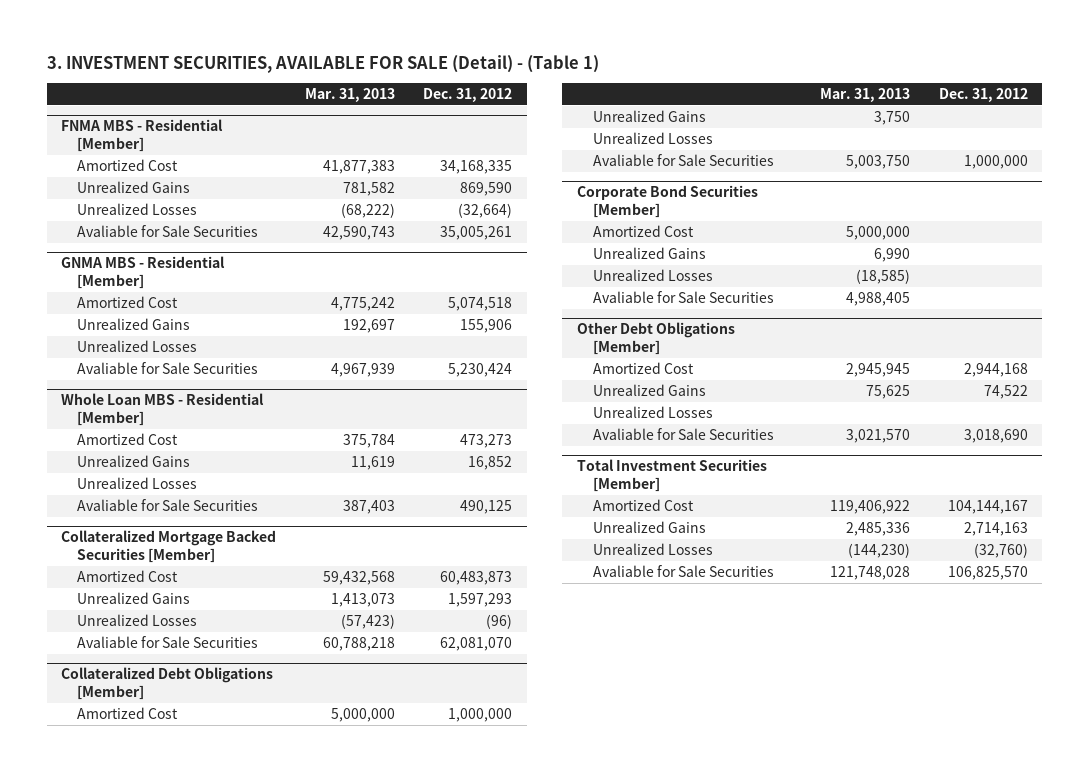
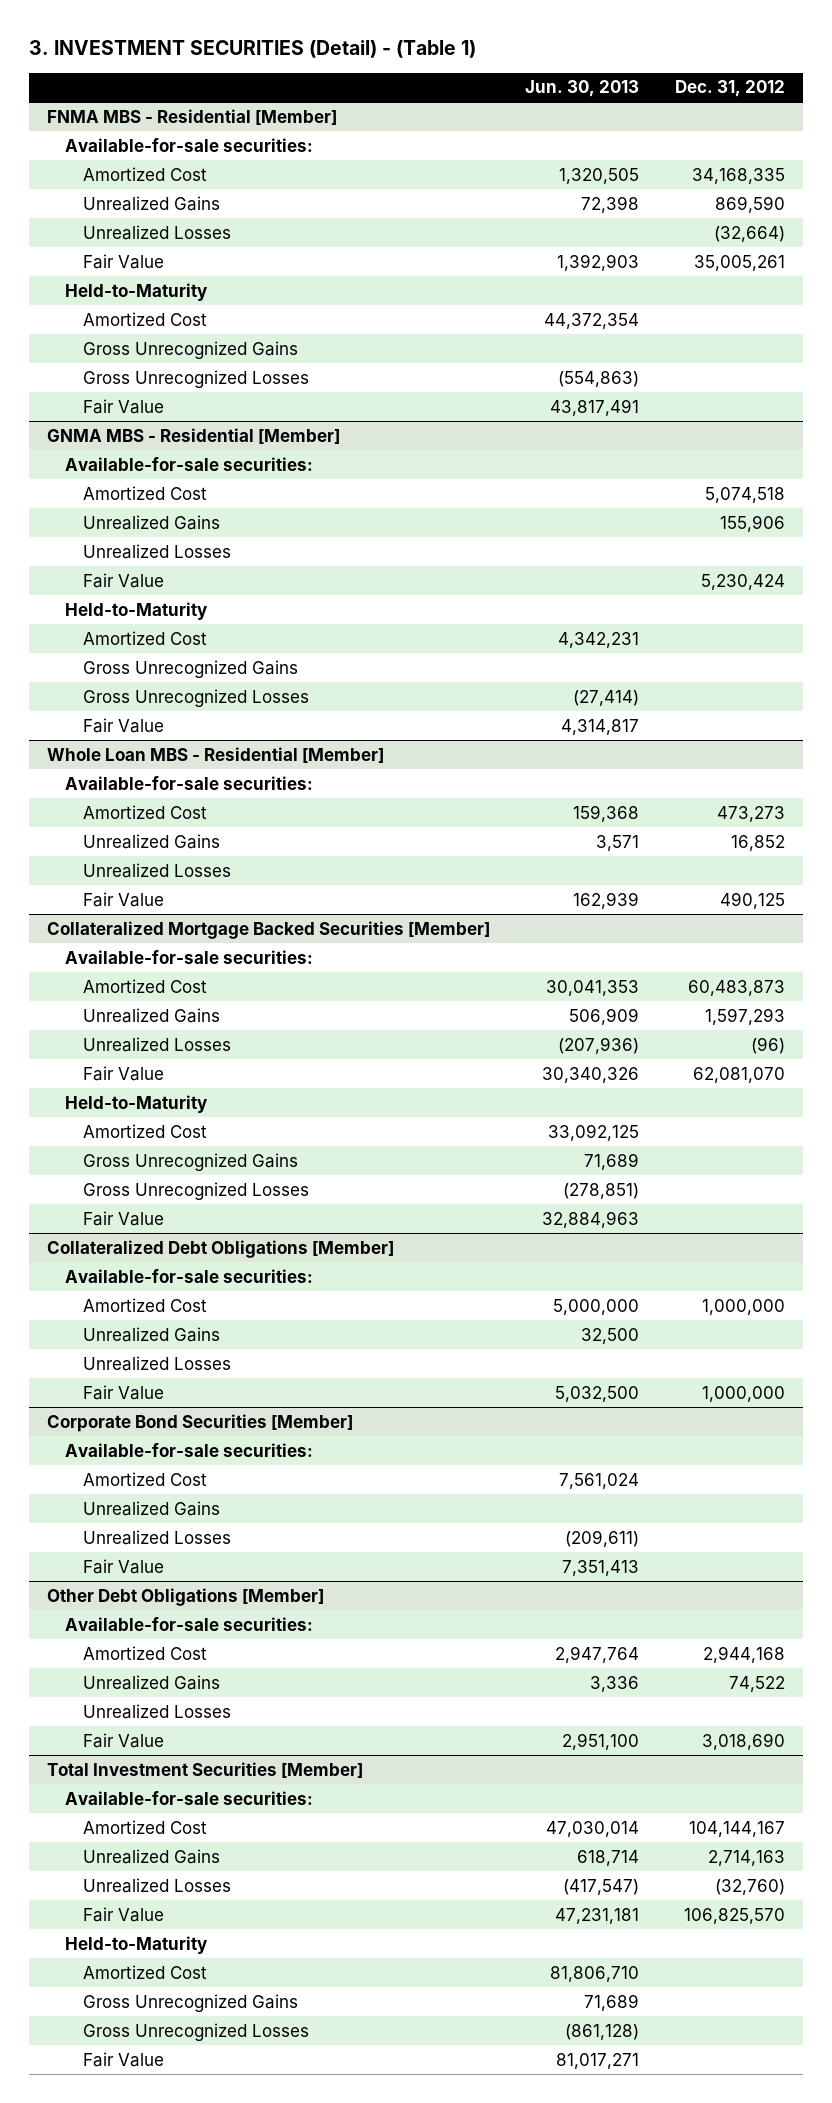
[46,54,599,73] 3. INVESTMENT SECURITIES, AVAILABLE FOR SALE (Detail) - (Table 1) -> [28,40,476,59] 3. INVESTMENT SECURITIES (Detail) - (Table 1)
[304,87,395,102] Mar. 31, 2013 -> none
none -> [525,80,640,98] Jun. 30, 2013
none -> [64,137,313,152] Available-for-sale securities:
[77,225,259,238] Avaliable for Sale Securities -> [82,253,164,269] Fair Value
none -> [64,282,207,301] Held-to-Maturity
none -> [82,311,207,326] Amortized Cost
none -> [82,340,298,359] Gross Unrecognized Gains
none -> [82,369,309,388] Gross Unrecognized Losses
none -> [82,398,164,414] Fair Value
none -> [64,456,313,471] Available-for-sale securities:
[77,362,259,375] Avaliable for Sale Securities -> [82,572,164,588] Fair Value
none -> [64,601,207,620] Held-to-Maturity
none -> [82,630,207,645] Amortized Cost
none -> [82,659,298,678] Gross Unrecognized Gains
none -> [82,688,309,707] Gross Unrecognized Losses
none -> [82,717,164,733] Fair Value
none -> [64,775,313,790] Available-for-sale securities:
[77,499,259,512] Avaliable for Sale Securities -> [82,891,164,907] Fair Value
none -> [64,949,313,964] Available-for-sale securities:
[77,636,259,649] Avaliable for Sale Securities -> [82,1065,164,1081] Fair Value
none -> [64,1094,207,1113] Held-to-Maturity
none -> [82,1123,207,1138] Amortized Cost
none -> [82,1152,298,1171] Gross Unrecognized Gains
none -> [82,1181,309,1200] Gross Unrecognized Losses
none -> [82,1210,164,1226] Fair Value
none -> [64,1268,313,1283] Available-for-sale securities:
[592,154,774,167] Avaliable for Sale Securities -> [82,1384,164,1400] Fair Value
none -> [64,1442,313,1457] Available-for-sale securities:
[592,291,774,304] Avaliable for Sale Securities -> [82,1558,164,1574] Fair Value
none -> [64,1616,313,1631] Available-for-sale securities:
[592,428,774,441] Avaliable for Sale Securities -> [82,1732,164,1748] Fair Value
none -> [64,1790,313,1805] Available-for-sale securities:
[592,565,774,578] Avaliable for Sale Securities -> [82,1906,164,1922] Fair Value
none -> [64,1935,207,1954] Held-to-Maturity
none -> [82,1964,207,1979] Amortized Cost
none -> [82,1993,298,2012] Gross Unrecognized Gains
none -> [82,2022,309,2041] Gross Unrecognized Losses
none -> [82,2051,164,2067] Fair Value

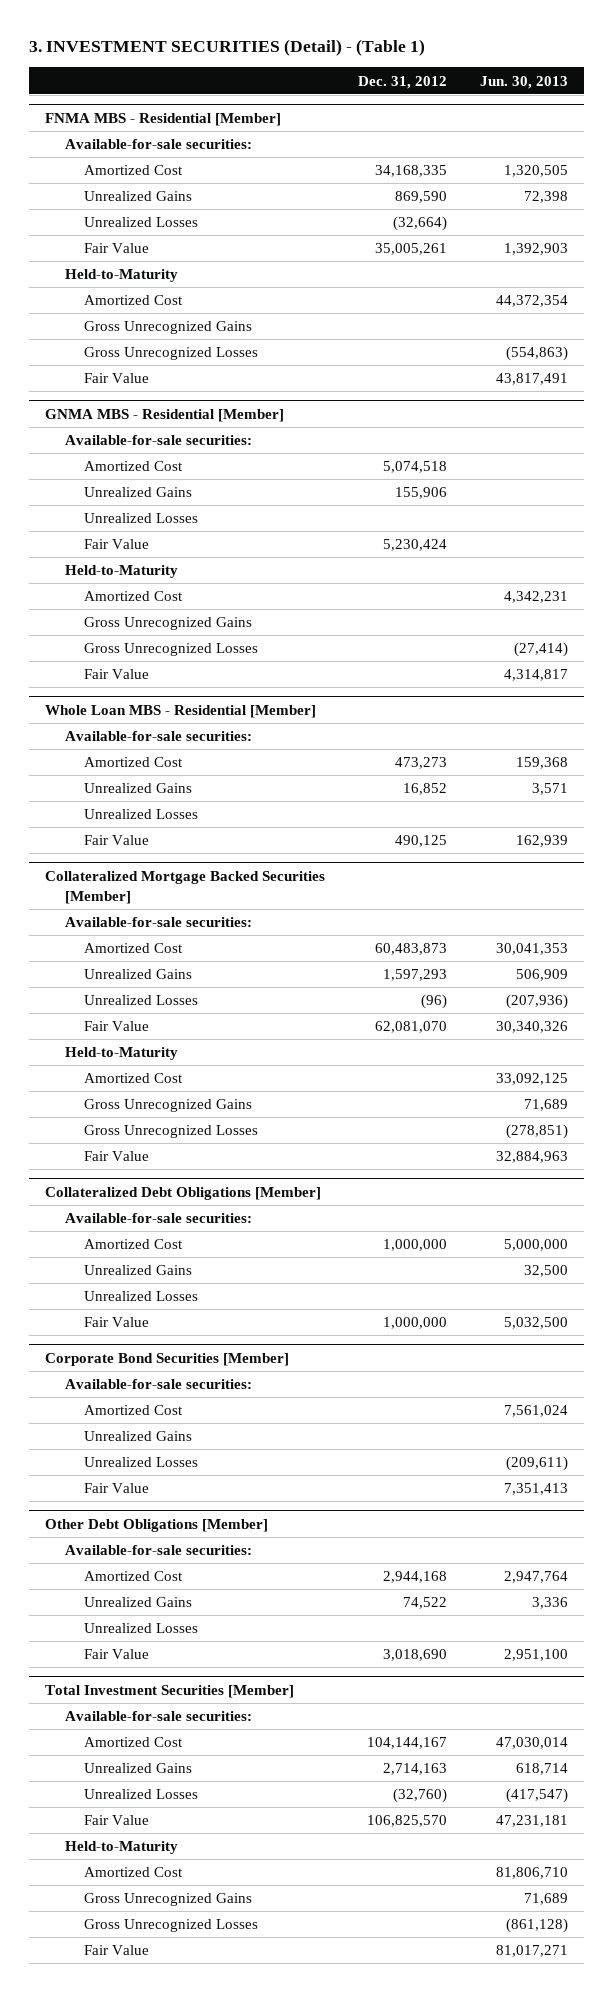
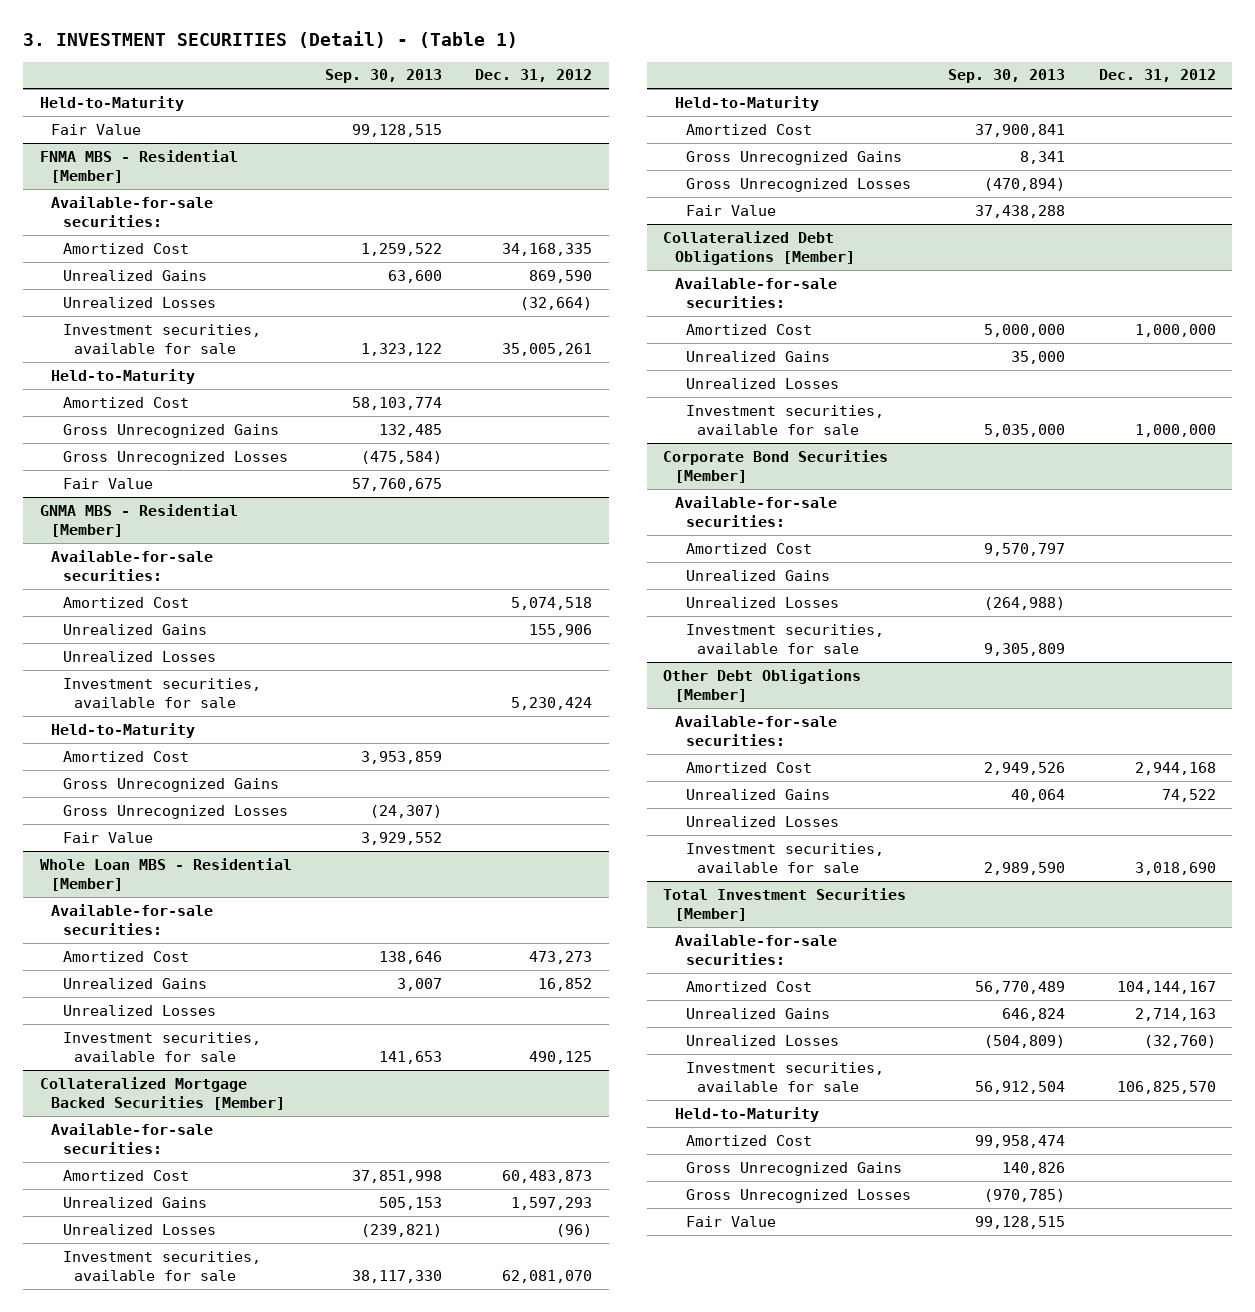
[479,75,568,89] Jun. 30, 2013 -> none
none -> [324,69,442,84] Sep. 30, 2013
none -> [39,95,184,111] Held-to-Maturity
none -> [51,123,142,135] Fair Value
[84,243,150,254] Fair Value -> [62,323,261,354] Investment securities, available for sale
[84,539,150,550] Fair Value -> [62,677,261,708] Investment securities, available for sale
[84,835,150,846] Fair Value -> [62,1031,261,1062] Investment securities, available for sale
[84,1021,150,1032] Fair Value -> [62,1250,261,1281] Investment securities, available for sale
[84,1317,150,1328] Fair Value -> [686,404,885,435] Investment securities, available for sale
[84,1483,150,1494] Fair Value -> [686,623,885,654] Investment securities, available for sale
[84,1649,150,1660] Fair Value -> [686,842,885,873] Investment securities, available for sale
[84,1815,150,1826] Fair Value -> [686,1061,885,1092] Investment securities, available for sale

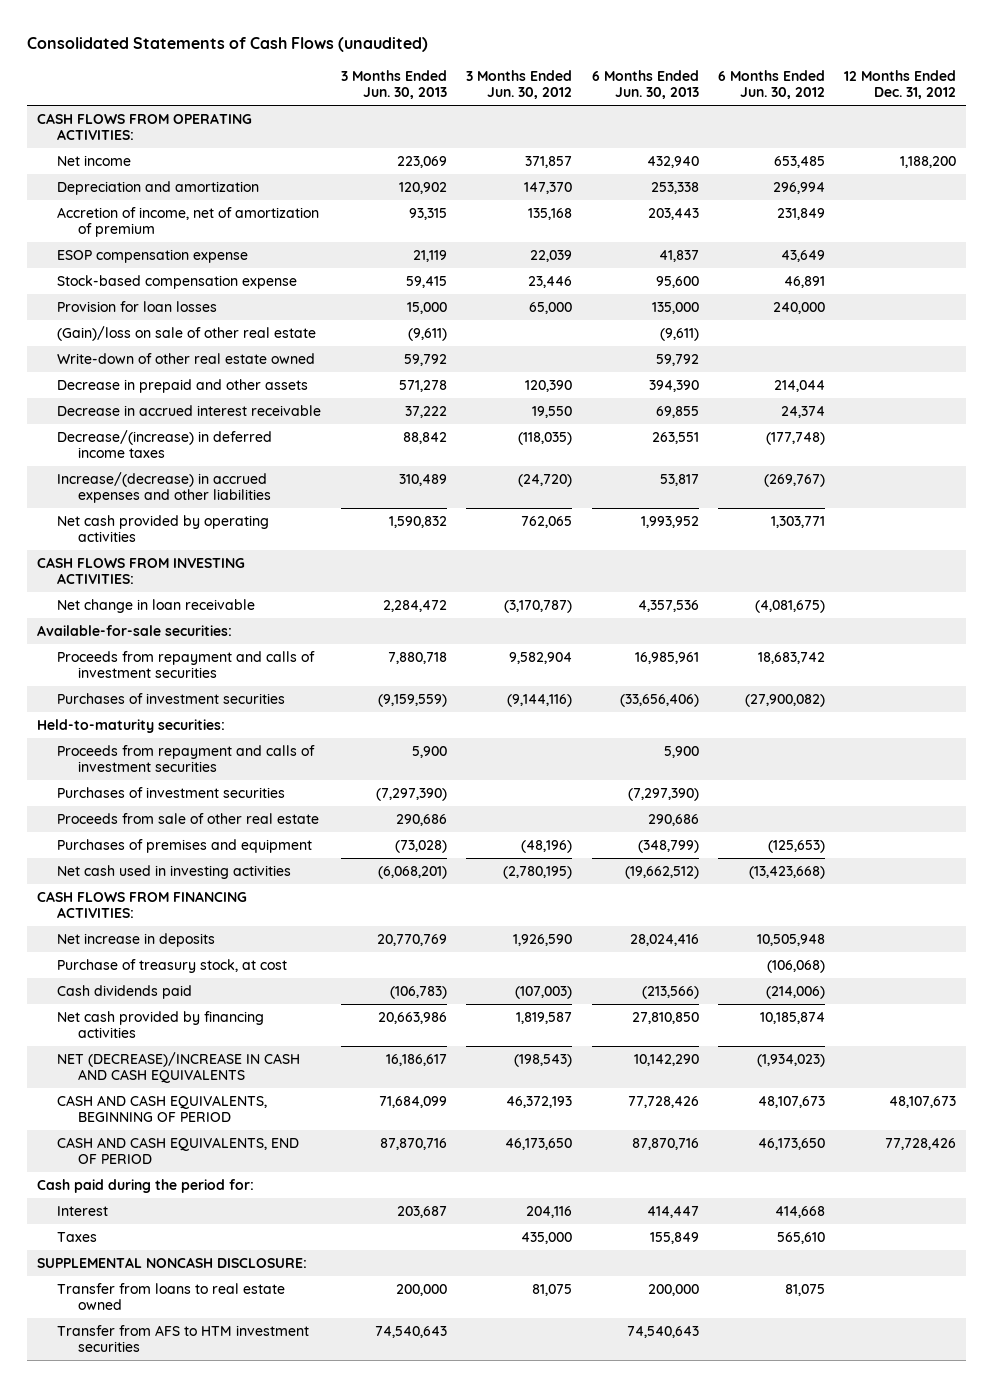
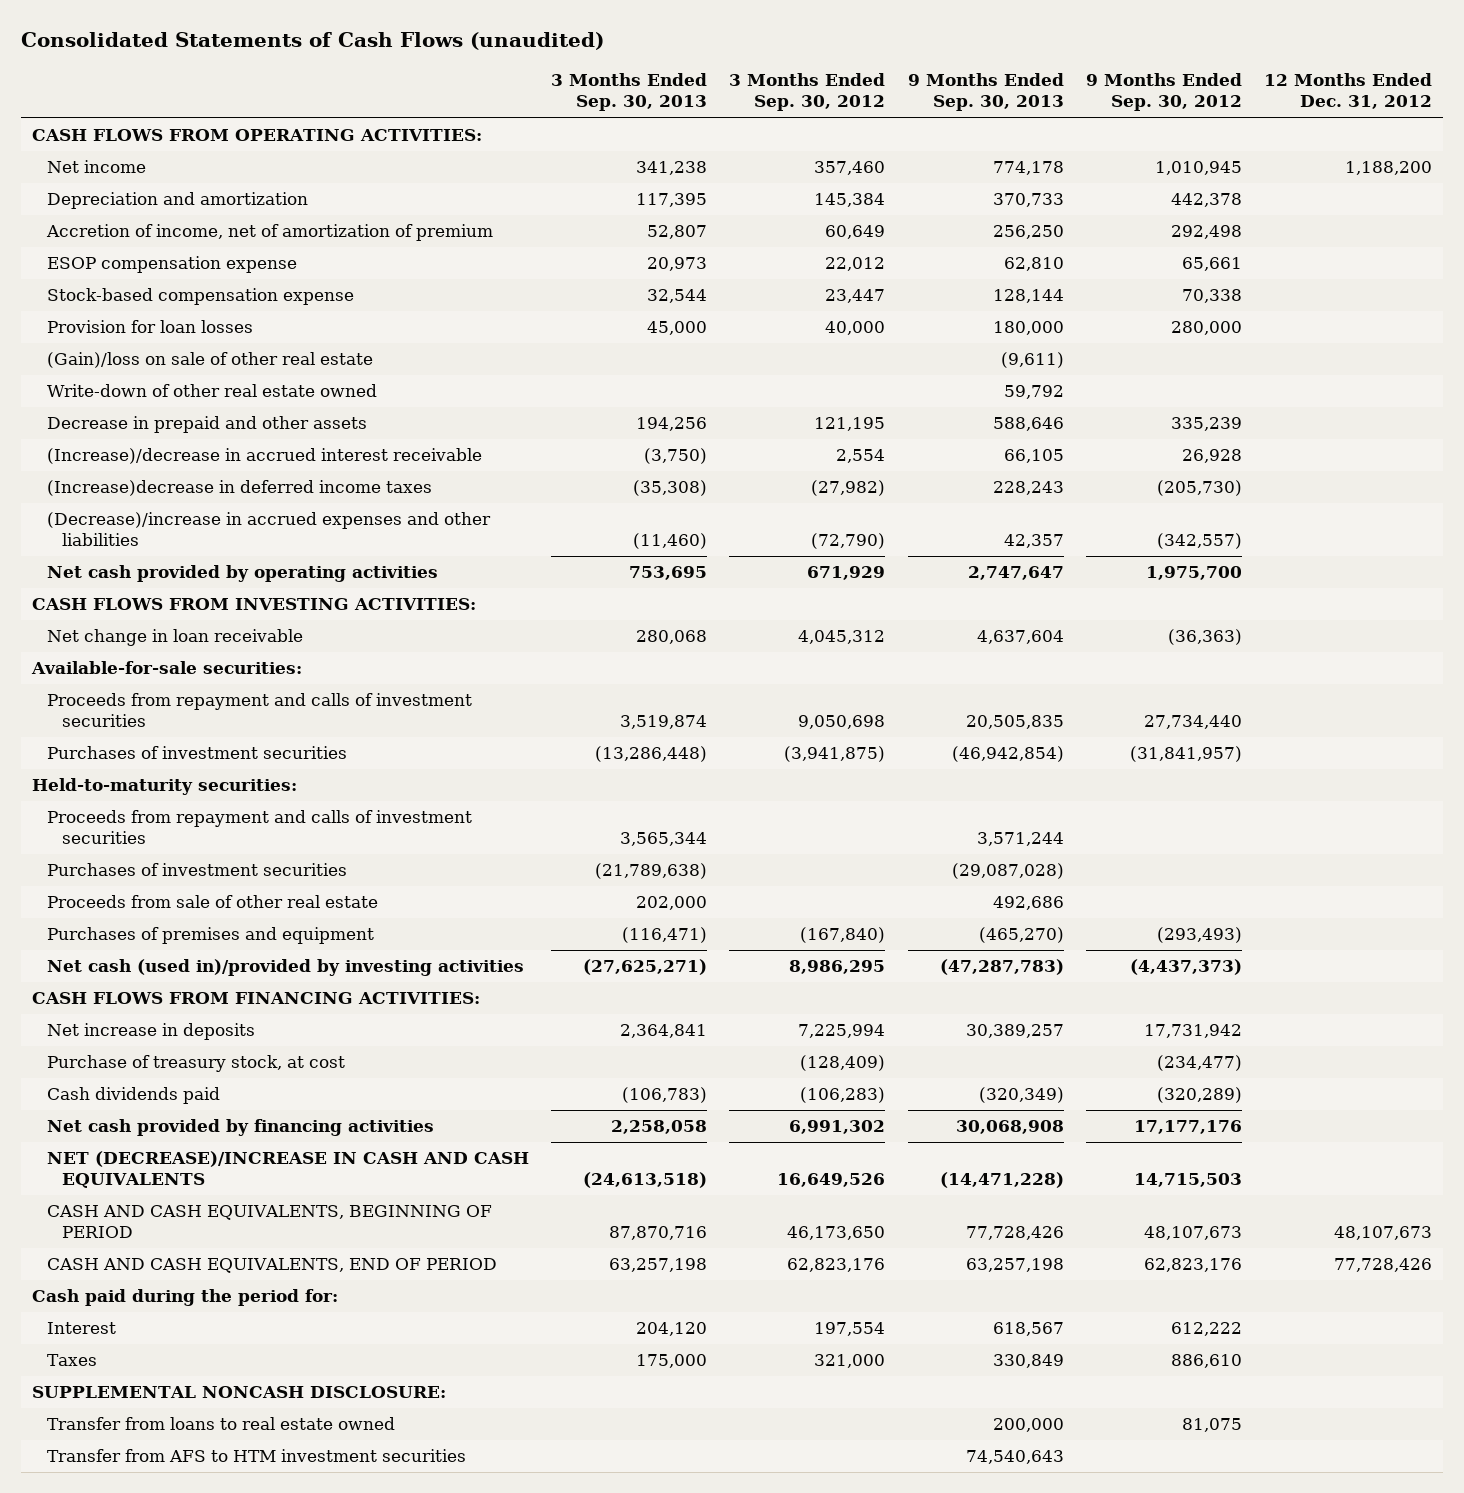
[340,69,447,100] 3 Months Ended Jun. 30, 2013 -> none
[466,69,573,100] 3 Months Ended Jun. 30, 2012 -> none
[591,69,699,100] 6 Months Ended Jun. 30, 2013 -> none
[717,69,825,100] 6 Months Ended Jun. 30, 2012 -> none
none -> [551,73,708,112] 3 Months Ended Sep. 30, 2013
none -> [729,73,886,112] 3 Months Ended Sep. 30, 2012
none -> [907,73,1064,112] 9 Months Ended Sep. 30, 2013
none -> [1085,73,1242,112] 9 Months Ended Sep. 30, 2012
[57,404,322,416] Decrease in accrued interest receivable -> [47,448,483,465] (Increase)/decrease in accrued interest receivable
[57,429,273,459] Decrease/(increase) in deferred income taxes -> [47,480,433,497] (Increase)decrease in deferred income taxes
[57,471,272,504] Increase/(decrease) in accrued expenses and other liabilities -> [47,512,492,547] (Decrease)/increase in accrued expenses and other liabilities
[57,864,292,879] Net cash used in investing activities -> [47,959,525,977] Net cash (used in)/provided by investing activities

